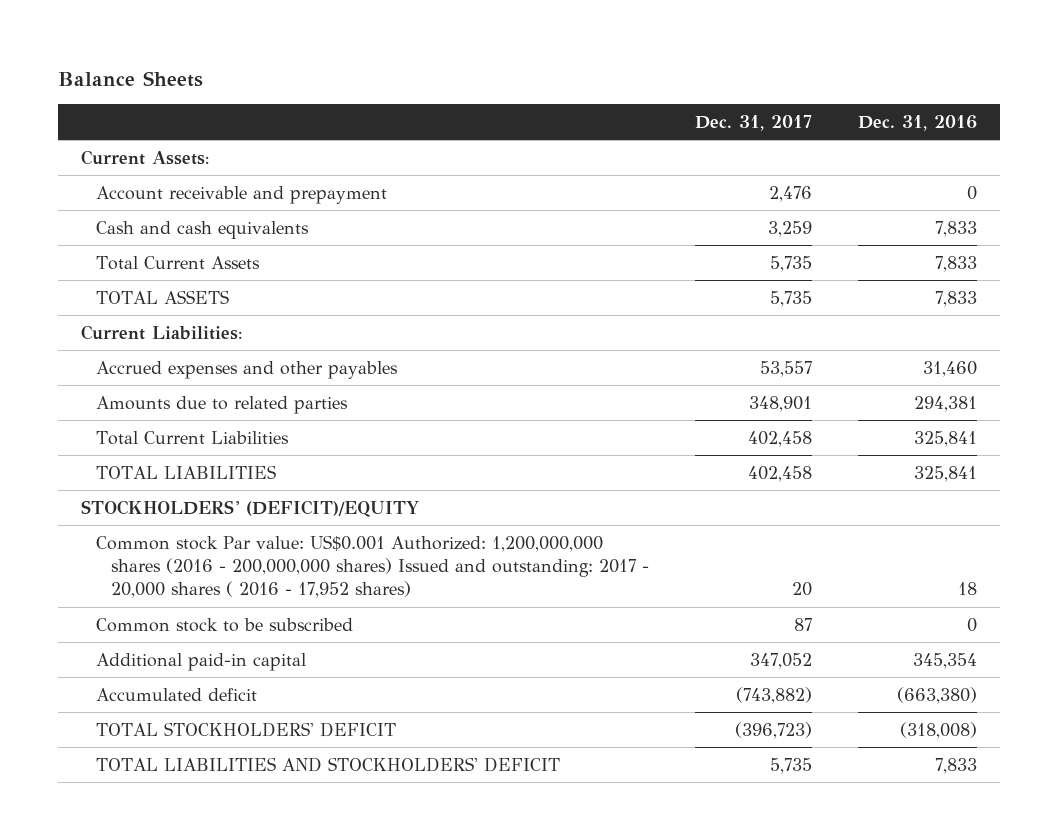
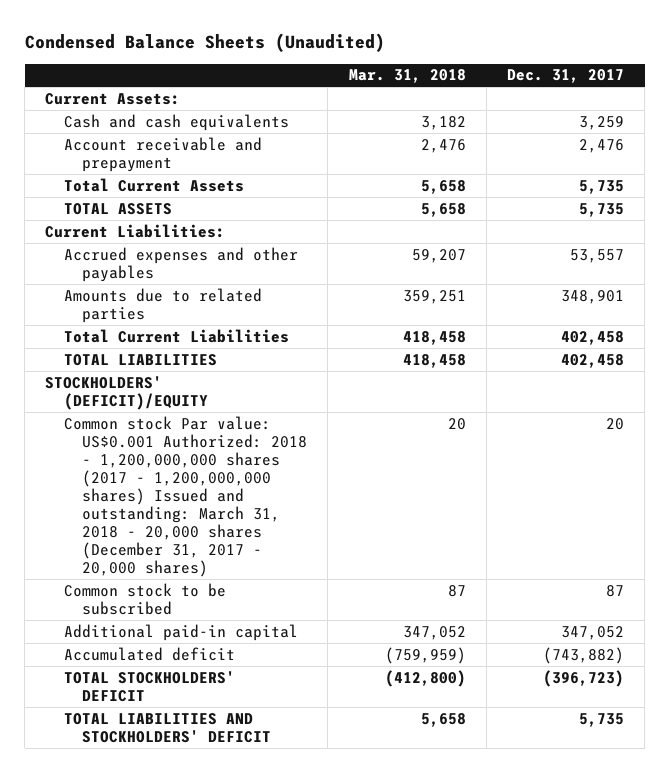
[58,71,204,88] Balance Sheets -> [24,33,385,53] Condensed Balance Sheets (Unaudited)
[858,114,978,131] Dec. 31, 2016 -> none
none -> [348,69,466,84] Mar. 31, 2018
[96,185,388,204] Account receivable and prepayment -> [63,136,262,172] Account receivable and prepayment
[96,534,650,599] Common stock Par value: US$0.001 Authorized: 1,200,000,000 shares (2016 - 200,000,000 shares) Issued and outstanding: 2017 - 20,000 shares ( 2016 - 17,952 shares) -> [63,415,308,578] Common stock Par value: US$0.001 Authorized: 2018 - 1,200,000,000 shares (2017 - 1,200,000,000 shares) Issued and outstanding: March 31, 2018 - 20,000 shares (December 31, 2017 - 20,000 shares)

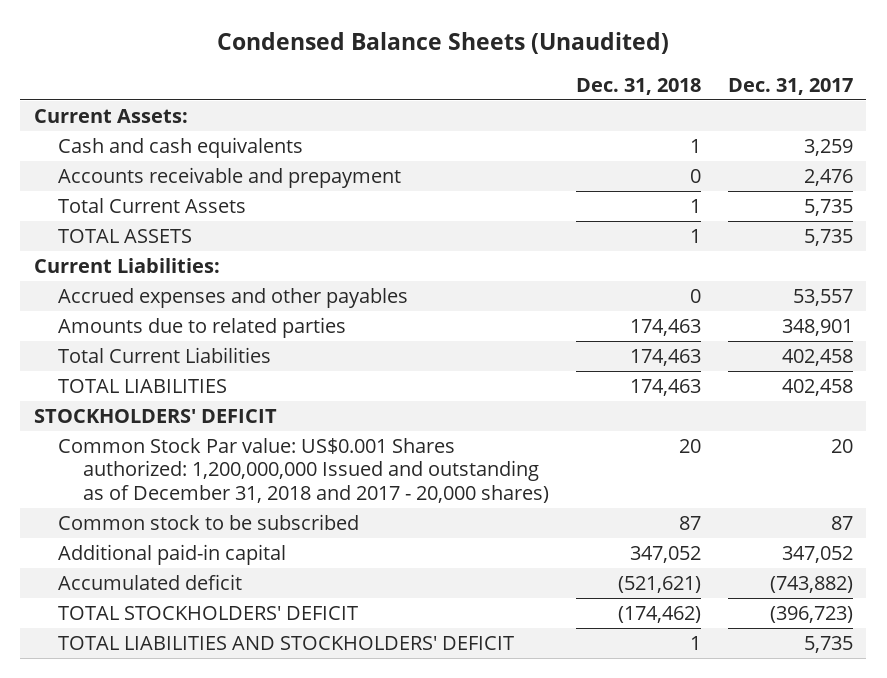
[348,69,466,84] Mar. 31, 2018 -> none
none -> [575,77,701,95] Dec. 31, 2018
[63,136,262,172] Account receivable and prepayment -> [58,166,402,188] Accounts receivable and prepayment
[45,375,208,410] STOCKHOLDERS' (DEFICIT)/EQUITY -> [33,408,277,423] STOCKHOLDERS' DEFICIT
[63,415,308,578] Common stock Par value: US$0.001 Authorized: 2018 - 1,200,000,000 shares (2017 - 1,200,000,000 shares) Issued and outstanding: March 31, 2018 - 20,000 shares (December 31, 2017 - 20,000 shares) -> [58,437,550,504] Common Stock Par value: US$0.001 Shares authorized: 1,200,000,000 Issued and outstanding as of December 31, 2018 and 2017 - 20,000 shares)

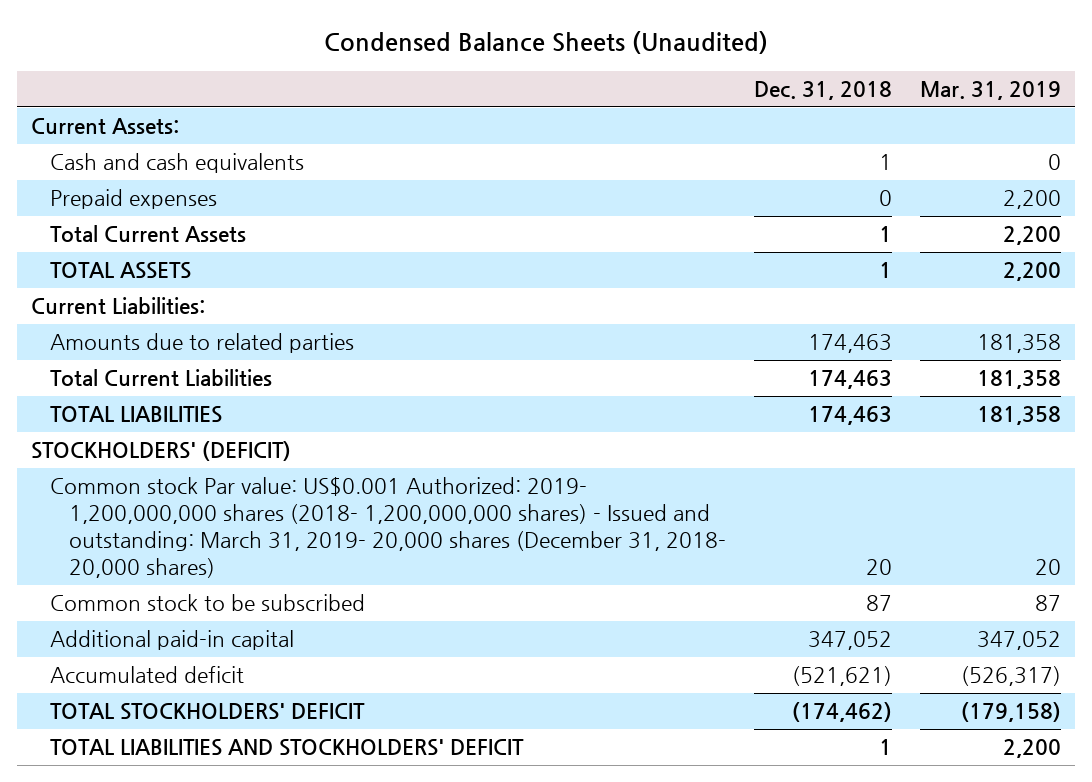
[727,77,853,95] Dec. 31, 2017 -> none
none -> [919,81,1061,101] Mar. 31, 2019
[58,166,402,188] Accounts receivable and prepayment -> none
none -> [50,189,218,210] Prepaid expenses
[58,287,409,308] Accrued expenses and other payables -> none
[33,408,277,423] STOCKHOLDERS' DEFICIT -> [31,441,292,462] STOCKHOLDERS' (DEFICIT)
[58,437,550,504] Common Stock Par value: US$0.001 Shares authorized: 1,200,000,000 Issued and outstanding as of December 31, 2018 and 2017 - 20,000 shares) -> [50,477,726,578] Common stock Par value: US$0.001 Authorized: 2019- 1,200,000,000 shares (2018- 1,200,000,000 shares) - Issued and outstanding: March 31, 2019- 20,000 shares (December 31, 2018- 20,000 shares)

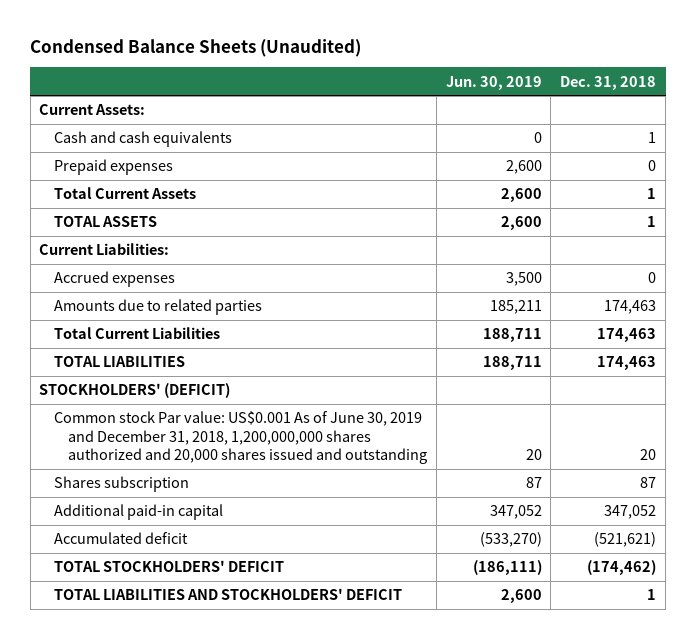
[919,81,1061,101] Mar. 31, 2019 -> none
none -> [445,75,542,90] Jun. 30, 2019
none -> [53,271,175,288] Accrued expenses
[50,477,726,578] Common stock Par value: US$0.001 Authorized: 2019- 1,200,000,000 shares (2018- 1,200,000,000 shares) - Issued and outstanding: March 31, 2019- 20,000 shares (December 31, 2018- 20,000 shares) -> [53,411,427,465] Common stock Par value: US$0.001 As of June 30, 2019 and December 31, 2018, 1,200,000,000 shares authorized and 20,000 shares issued and outstanding
[50,594,366,612] Common stock to be subscribed -> [53,476,189,493] Shares subscription

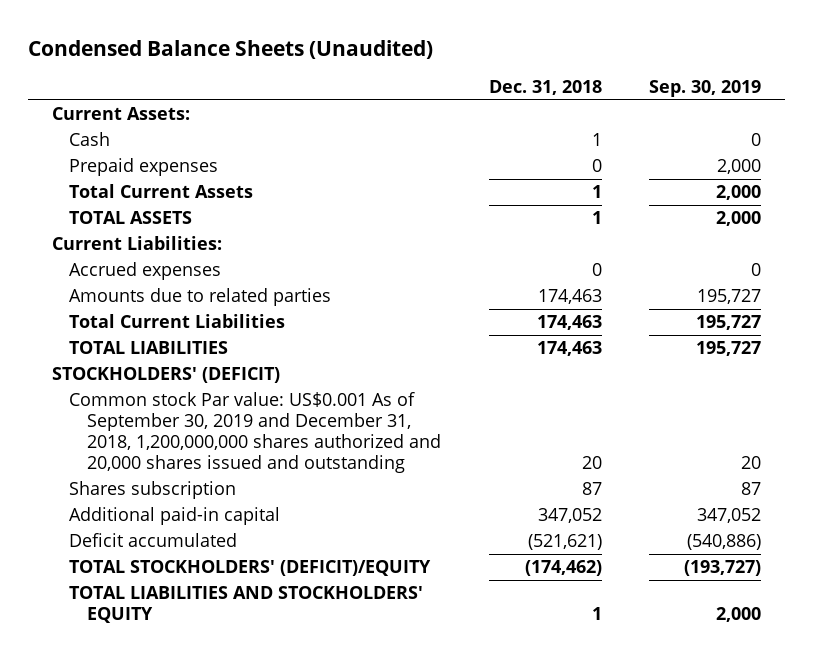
[445,75,542,90] Jun. 30, 2019 -> none
none -> [649,80,762,98] Sep. 30, 2019
[53,131,232,148] Cash and cash equivalents -> [69,132,111,147] Cash
[53,411,427,465] Common stock Par value: US$0.001 As of June 30, 2019 and December 31, 2018, 1,200,000,000 shares authorized and 20,000 shares issued and outstanding -> [69,392,441,474] Common stock Par value: US$0.001 As of September 30, 2019 and December 31, 2018, 1,200,000,000 shares authorized and 20,000 shares issued and outstanding
[53,532,188,545] Accumulated deficit -> [69,533,238,548] Deficit accumulated
[53,560,284,573] TOTAL STOCKHOLDERS' DEFICIT -> [69,560,432,577] TOTAL STOCKHOLDERS' (DEFICIT)/EQUITY
[53,588,402,601] TOTAL LIABILITIES AND STOCKHOLDERS' DEFICIT -> [69,586,424,624] TOTAL LIABILITIES AND STOCKHOLDERS' EQUITY

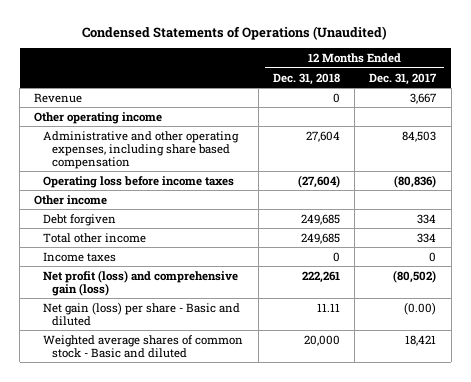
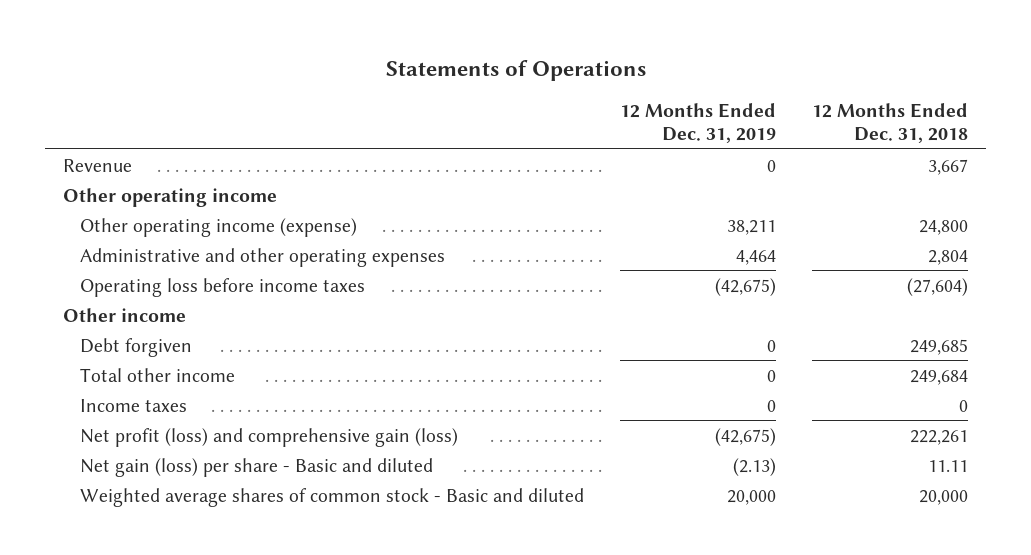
[82,26,388,41] Condensed Statements of Operations (Unaudited) -> [385,59,646,81] Statements of Operations
[369,72,438,85] Dec. 31, 2017 -> none
none -> [620,102,777,144] 12 Months Ended Dec. 31, 2019
[332,92,340,103] 0 -> [928,158,969,175] 3,667
none -> [80,217,358,237] Other operating income (expense)
[43,130,240,169] Administrative and other operating expenses, including share based compensation -> [80,247,446,267] Administrative and other operating expenses
[305,130,340,142] 27,604 -> [928,249,969,265] 2,804
[300,232,340,244] 249,685 -> [910,369,969,385] 249,684

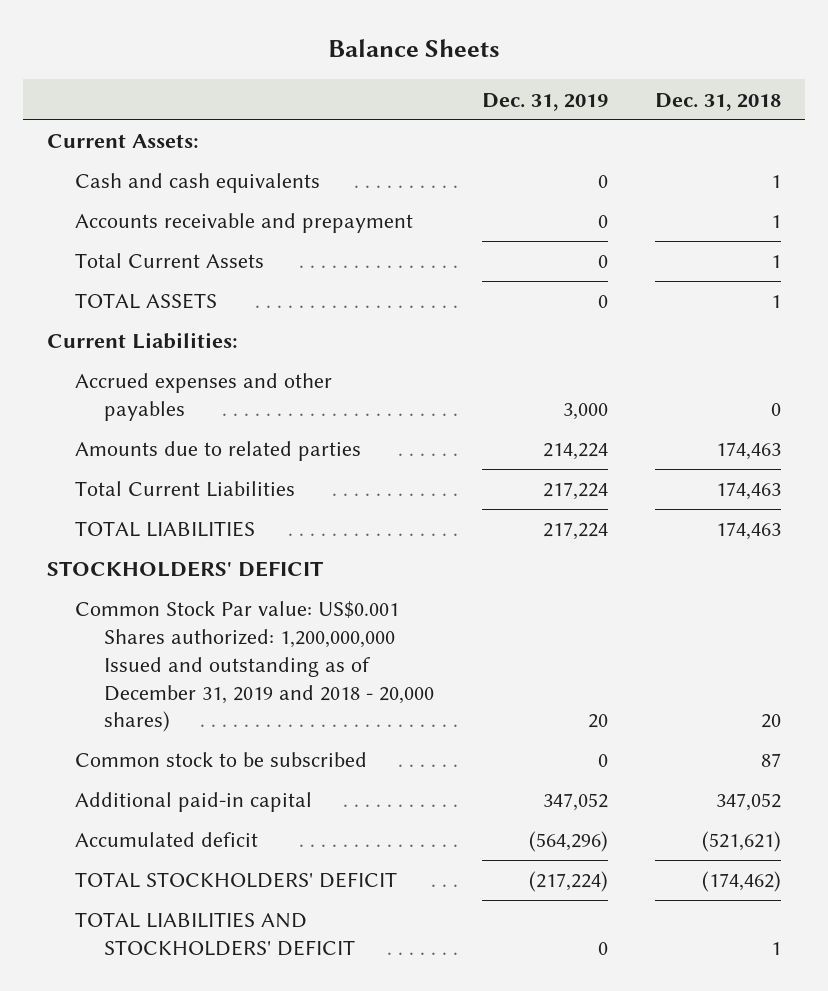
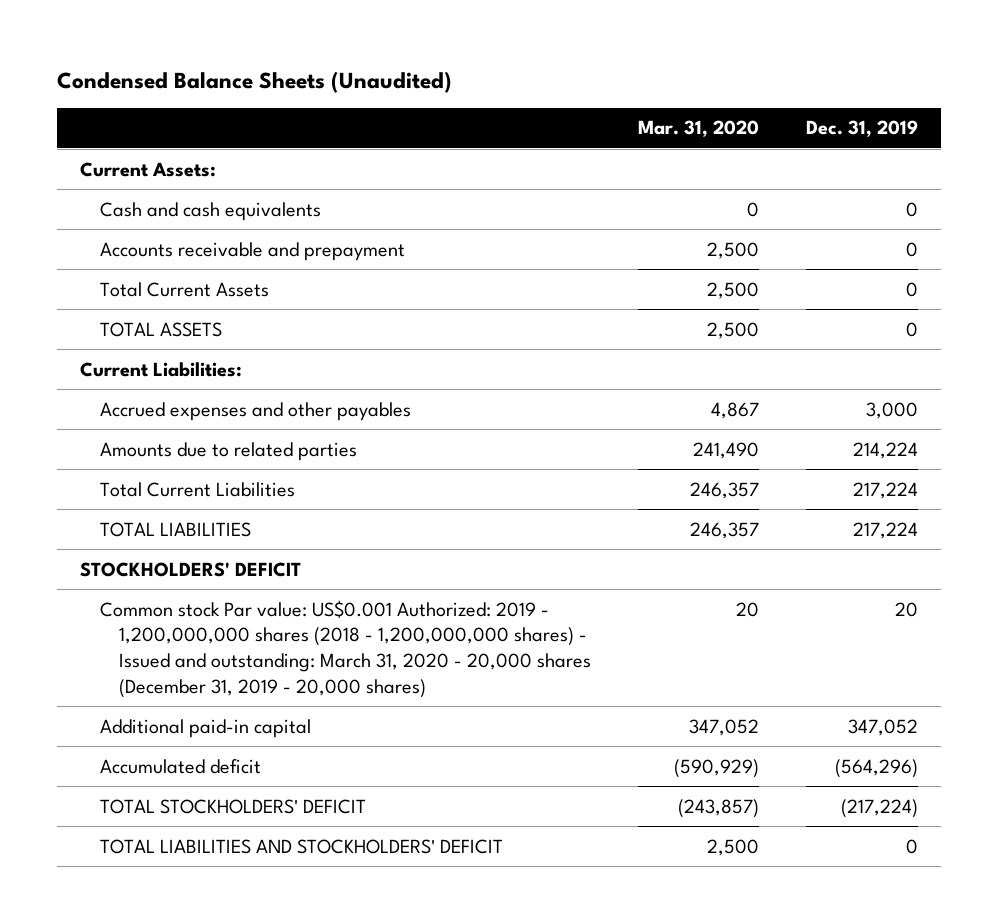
[328,39,501,58] Balance Sheets -> [57,70,453,93] Condensed Balance Sheets (Unaudited)
[655,92,782,111] Dec. 31, 2018 -> none
none -> [638,120,760,138] Mar. 31, 2020
[75,752,368,768] Common stock to be subscribed -> none
[75,601,434,733] Common Stock Par value: US$0.001 Shares authorized: 1,200,000,000 Issued and outstanding as of December 31, 2019 and 2018 - 20,000 shares) -> [99,599,592,698] Common stock Par value: US$0.001 Authorized: 2019 - 1,200,000,000 shares (2018 - 1,200,000,000 shares) - Issued and outstanding: March 31, 2020 - 20,000 shares (December 31, 2019 - 20,000 shares)

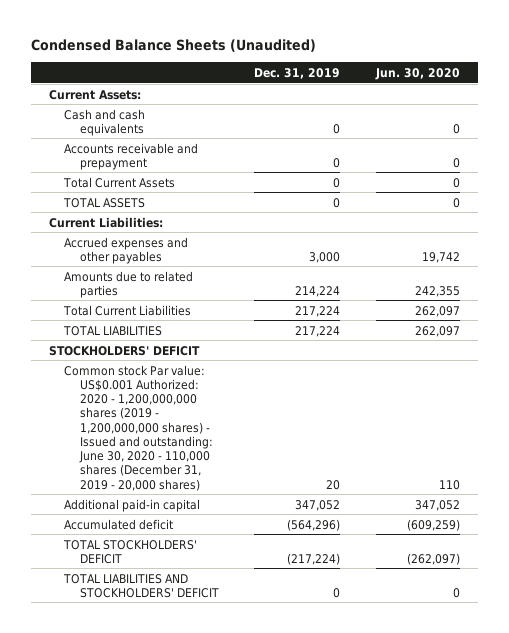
[638,120,760,138] Mar. 31, 2020 -> none
none -> [375,68,461,81] Jun. 30, 2020
[99,599,592,698] Common stock Par value: US$0.001 Authorized: 2019 - 1,200,000,000 shares (2018 - 1,200,000,000 shares) - Issued and outstanding: March 31, 2020 - 20,000 shares (December 31, 2019 - 20,000 shares) -> [64,364,213,491] Common stock Par value: US$0.001 Authorized: 2020 - 1,200,000,000 shares (2019 - 1,200,000,000 shares) - Issued and outstanding: June 30, 2020 - 110,000 shares (December 31, 2019 - 20,000 shares)

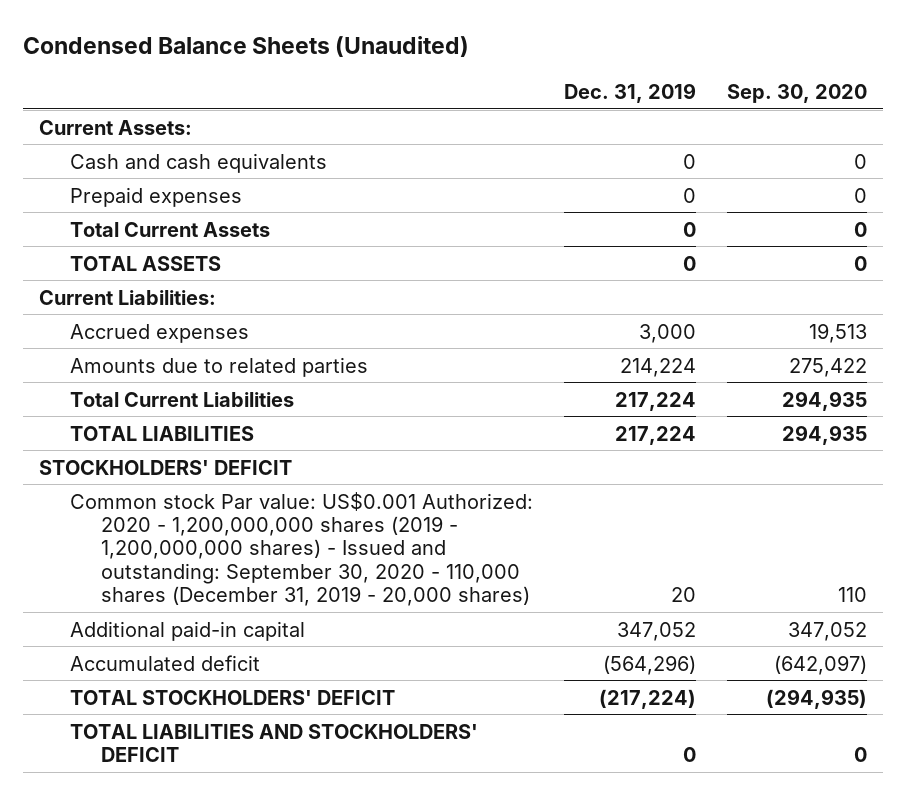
[375,68,461,81] Jun. 30, 2020 -> none
none -> [726,83,867,103] Sep. 30, 2020
[64,142,199,170] Accounts receivable and prepayment -> none
none -> [69,186,242,207] Prepaid expenses
[64,236,189,264] Accrued expenses and other payables -> none
none -> [69,323,249,343] Accrued expenses
[64,364,213,491] Common stock Par value: US$0.001 Authorized: 2020 - 1,200,000,000 shares (2019 - 1,200,000,000 shares) - Issued and outstanding: June 30, 2020 - 110,000 shares (December 31, 2019 - 20,000 shares) -> [69,491,533,606] Common stock Par value: US$0.001 Authorized: 2020 - 1,200,000,000 shares (2019 - 1,200,000,000 shares) - Issued and outstanding: September 30, 2020 - 110,000 shares (December 31, 2019 - 20,000 shares)

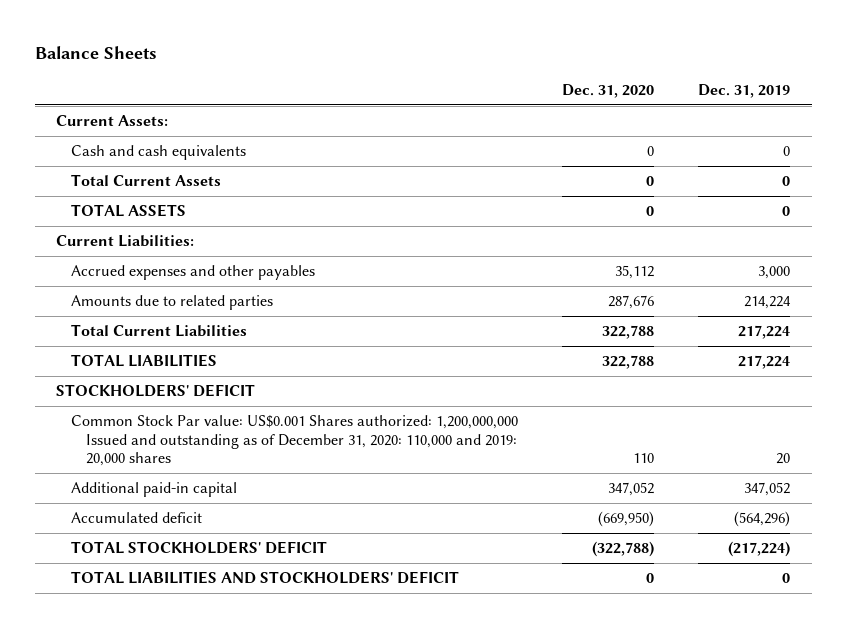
[23,36,470,58] Condensed Balance Sheets (Unaudited) -> [34,46,157,60] Balance Sheets
[726,83,867,103] Sep. 30, 2020 -> none
none -> [562,84,655,99] Dec. 31, 2020
[69,186,242,207] Prepaid expenses -> none
[69,323,249,343] Accrued expenses -> none
none -> [71,265,316,281] Accrued expenses and other payables
[69,491,533,606] Common stock Par value: US$0.001 Authorized: 2020 - 1,200,000,000 shares (2019 - 1,200,000,000 shares) - Issued and outstanding: September 30, 2020 - 110,000 shares (December 31, 2019 - 20,000 shares) -> [71,415,519,467] Common Stock Par value: US$0.001 Shares authorized: 1,200,000,000 Issued and outstanding as of December 31, 2020: 110,000 and 2019: 20,000 shares

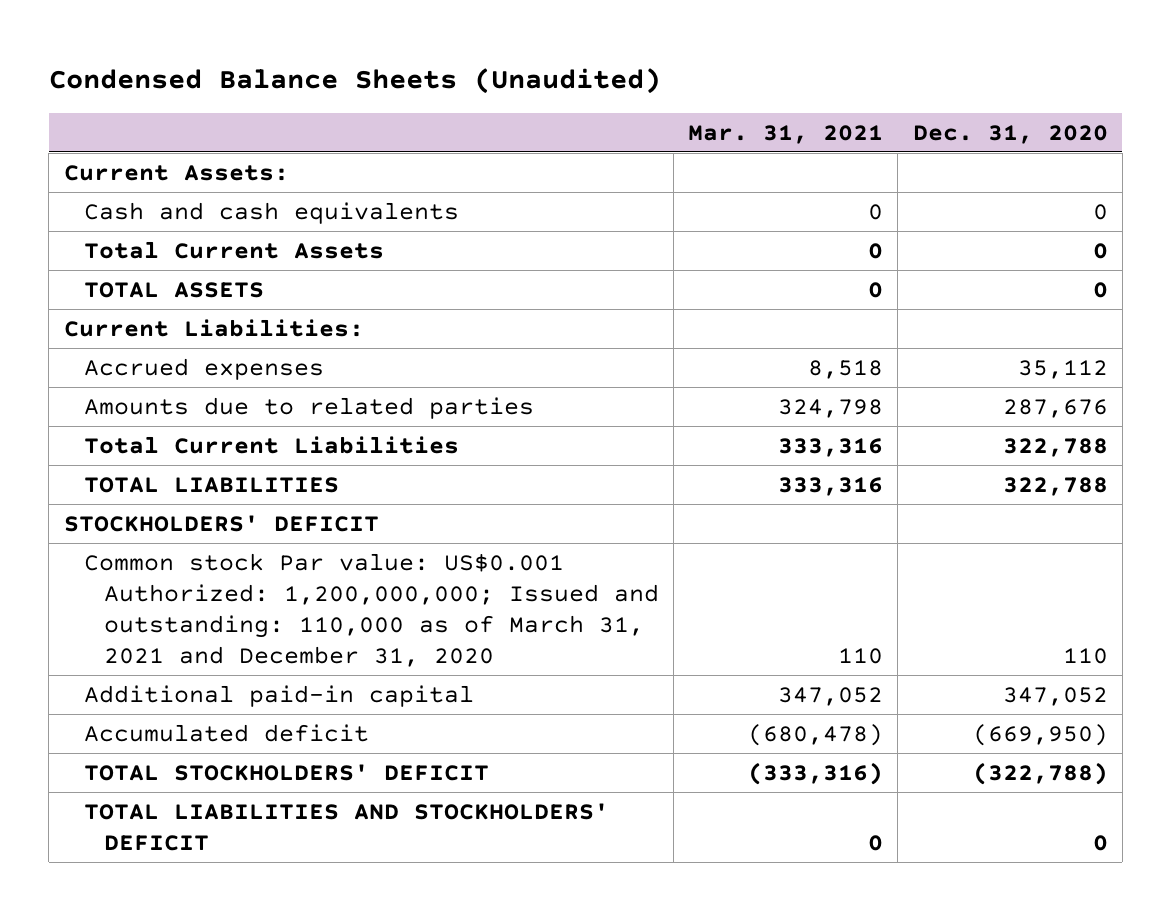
[34,46,157,60] Balance Sheets -> [48,67,661,94] Condensed Balance Sheets (Unaudited)
[697,84,790,99] Dec. 31, 2019 -> none
none -> [688,124,884,144] Mar. 31, 2021
[71,265,316,281] Accrued expenses and other payables -> [83,357,324,380] Accrued expenses
[71,415,519,467] Common Stock Par value: US$0.001 Shares authorized: 1,200,000,000 Issued and outstanding as of December 31, 2020: 110,000 and 2019: 20,000 shares -> [83,552,659,668] Common stock Par value: US$0.001 Authorized: 1,200,000,000; Issued and outstanding: 110,000 as of March 31, 2021 and December 31, 2020

